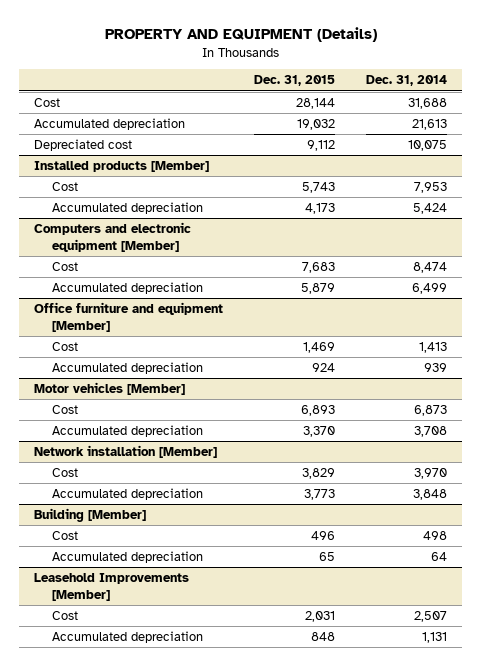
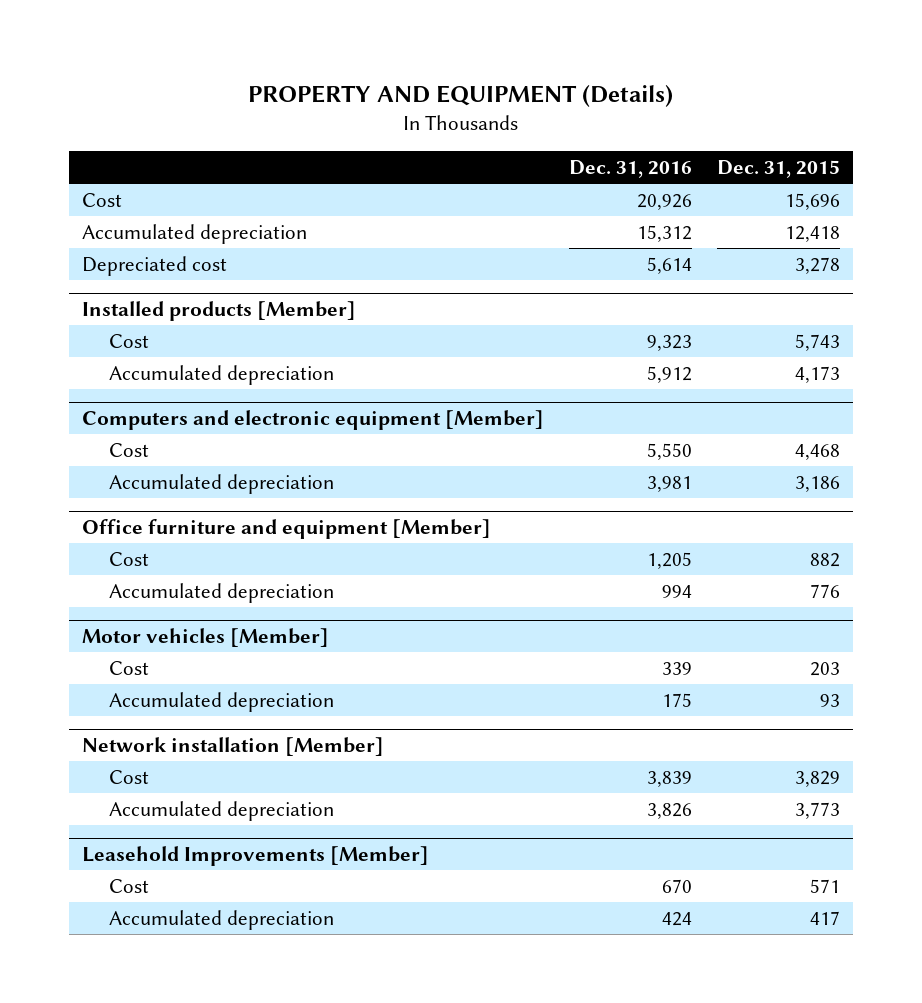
[365,75,447,87] Dec. 31, 2014 -> none
none -> [569,160,693,179] Dec. 31, 2016
[296,98,336,110] 28,144 -> [785,192,841,210] 15,696
[297,119,336,131] 19,032 -> [785,225,841,242] 12,418
[307,140,336,152] 9,112 -> [795,256,841,274] 3,278
[302,262,336,274] 7,683 -> [795,443,841,460] 4,468
[301,283,336,295] 5,879 -> [795,475,841,492] 3,186
[303,342,336,354] 1,469 -> [810,552,841,567] 882
[312,363,336,373] 924 -> [810,583,841,598] 776
[301,405,336,417] 6,893 -> [810,661,841,676] 203
[303,426,336,438] 3,370 -> [820,693,841,707] 93
[34,508,147,523] Building [Member] -> none
[51,531,78,541] Cost -> none
[51,551,203,564] Accumulated depreciation -> none
[305,611,336,623] 2,031 -> [810,878,841,893] 571
[311,632,336,642] 848 -> [810,910,841,925] 417

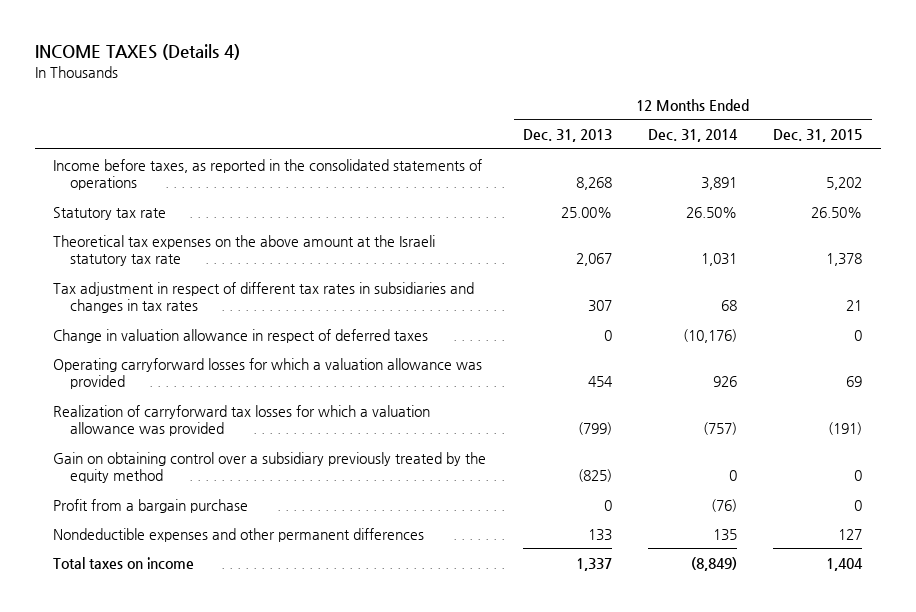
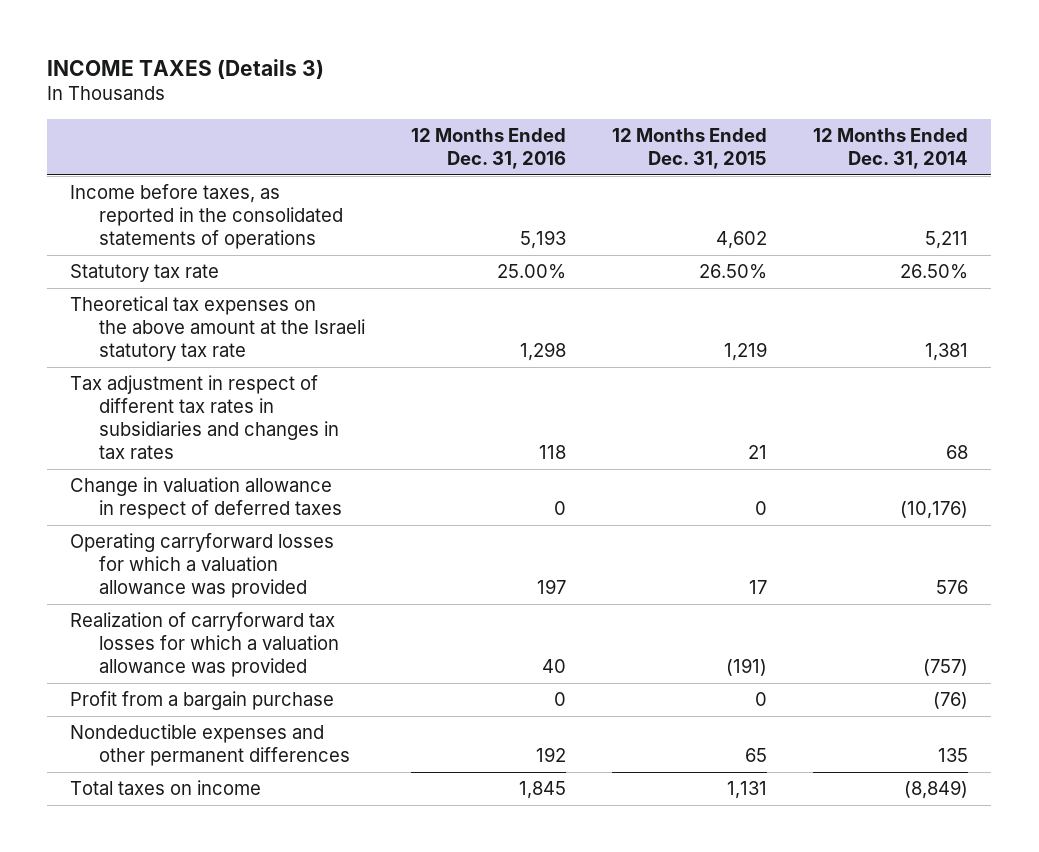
[35,44,241,61] INCOME TAXES (Details 4) -> [47,58,325,79] INCOME TAXES (Details 3)
[522,129,612,143] Dec. 31, 2013 -> none
none -> [410,128,566,169] 12 Months Ended Dec. 31, 2016
[701,177,738,191] 3,891 -> [925,230,969,249] 5,211
[826,177,863,191] 5,202 -> [716,230,768,249] 4,602
[701,253,738,267] 1,031 -> [925,342,969,361] 1,381
[826,253,863,267] 1,378 -> [724,341,768,361] 1,219
[713,376,738,388] 926 -> [936,579,969,594] 576
[846,376,863,388] 69 -> [749,579,768,594] 17
[53,451,487,484] Gain on obtaining control over a subsidiary previously treated by the equity method -> none
[838,528,863,540] 127 -> [745,748,768,763] 65
[826,557,864,571] 1,404 -> [727,781,768,800] 1,131

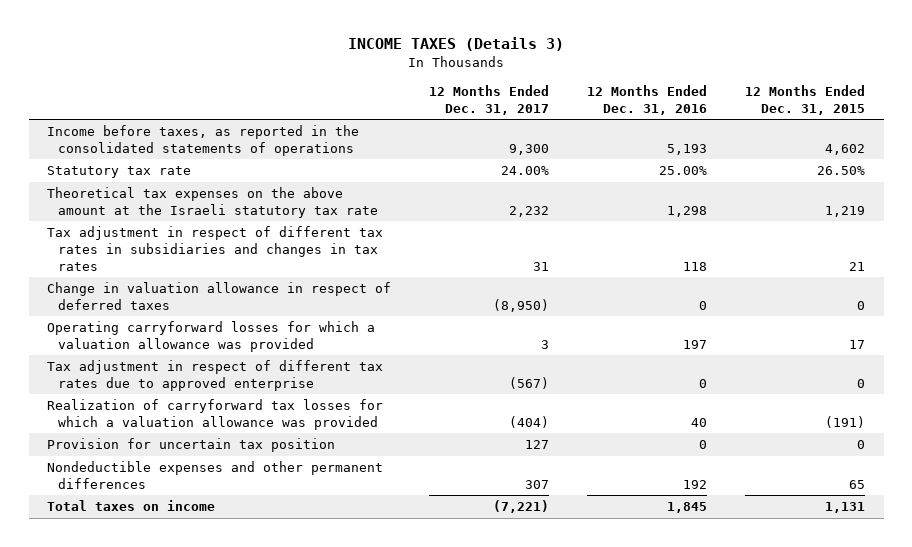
[813,128,969,169] 12 Months Ended Dec. 31, 2014 -> none
none -> [429,85,550,115] 12 Months Ended Dec. 31, 2017
none -> [47,360,384,391] Tax adjustment in respect of different tax rates due to approved enterprise
[70,691,335,711] Profit from a bargain purchase -> none
none -> [47,438,336,453] Provision for uncertain tax position

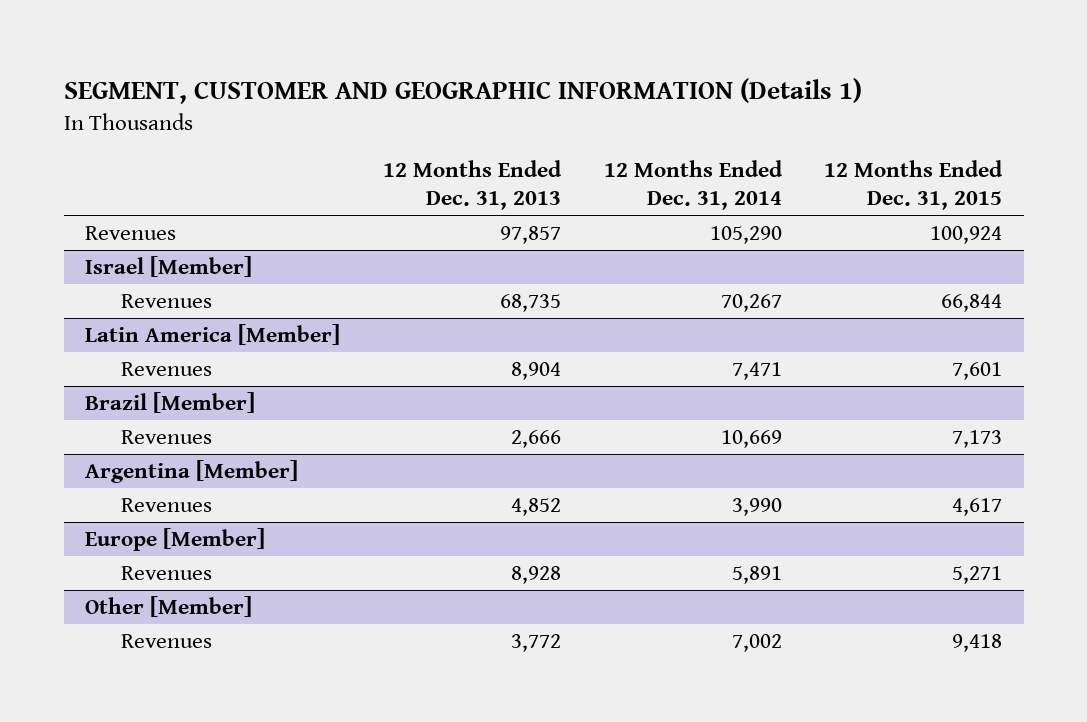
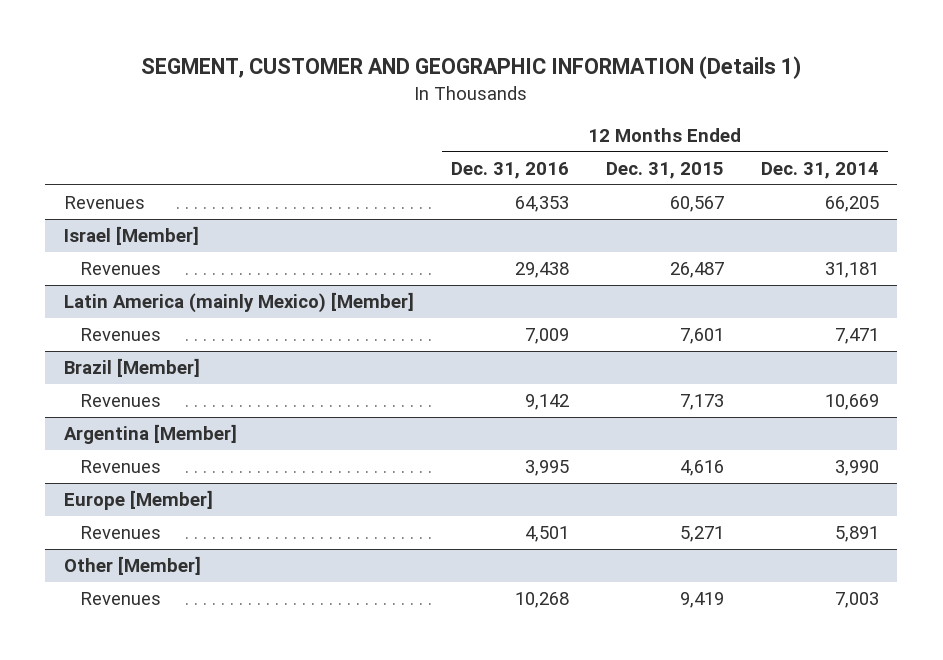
[382,160,562,211] 12 Months Ended Dec. 31, 2013 -> none
none -> [450,161,569,179] Dec. 31, 2016
[709,226,782,245] 105,290 -> [824,196,879,213] 66,205
[930,226,1003,245] 100,924 -> [669,196,724,213] 60,567
[720,294,782,313] 70,267 -> [824,262,879,279] 31,181
[941,294,1003,313] 66,844 -> [669,262,724,279] 26,487
[85,324,341,346] Latin America [Member] -> [63,292,414,314] Latin America (mainly Mexico) [Member]
[952,498,1003,517] 4,617 -> [679,460,724,477] 4,616
[731,634,782,653] 7,002 -> [834,592,879,609] 7,003
[952,634,1003,653] 9,418 -> [679,592,724,609] 9,419

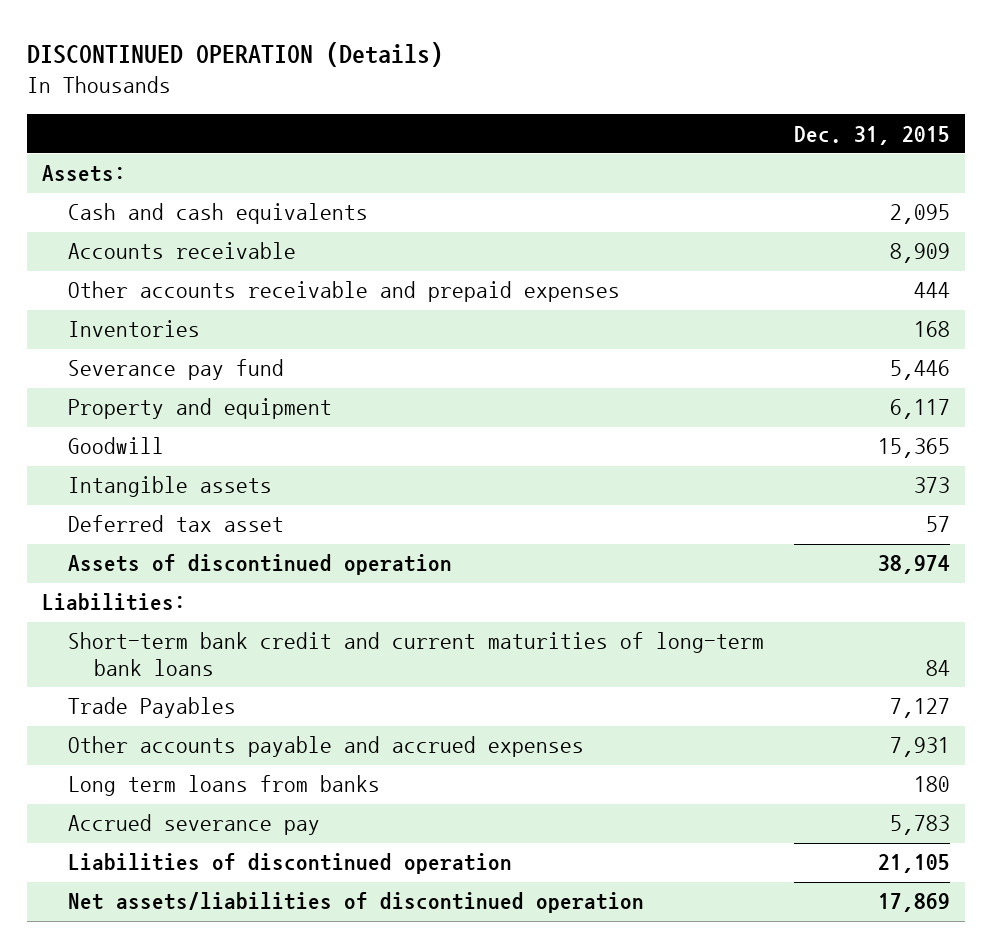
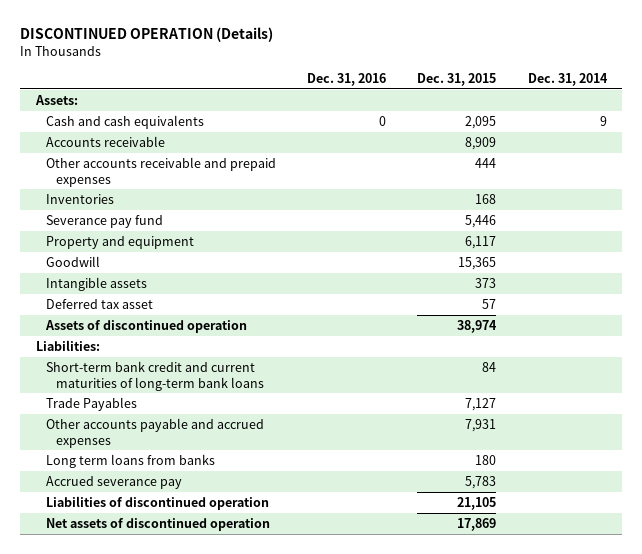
none -> [307,73,387,87] Dec. 31, 2016
none -> [527,73,608,87] Dec. 31, 2014
[67,892,644,914] Net assets/liabilities of discontinued operation -> [45,517,270,531] Net assets of discontinued operation

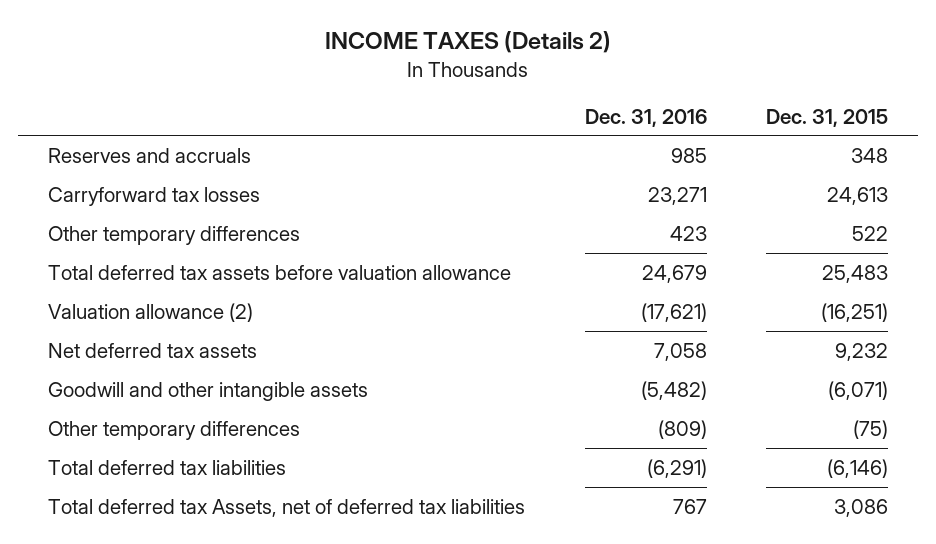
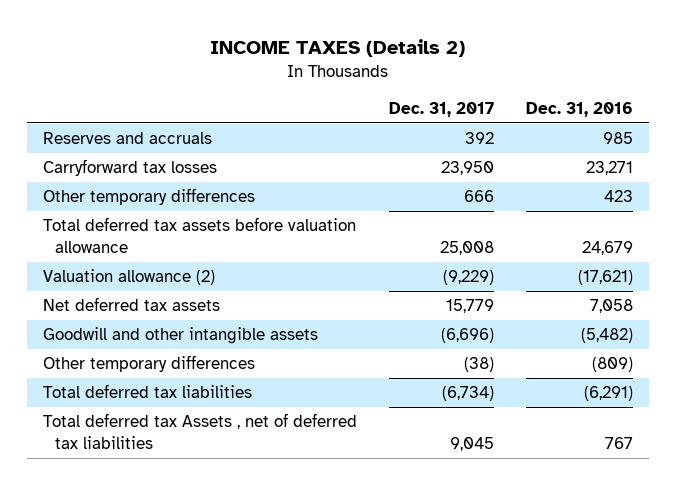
[766,108,889,127] Dec. 31, 2015 -> none
none -> [389,102,495,118] Dec. 31, 2017
[47,498,525,517] Total deferred tax Assets, net of deferred tax liabilities -> [43,413,358,449] Total deferred tax Assets , net of deferred tax liabilities

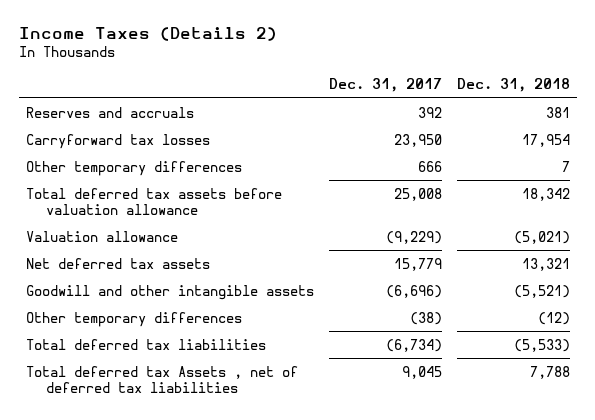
[210,38,466,57] INCOME TAXES (Details 2) -> [18,27,277,42] Income Taxes (Details 2)
[526,102,634,118] Dec. 31, 2016 -> none
none -> [456,78,570,93] Dec. 31, 2018
[43,269,216,286] Valuation allowance (2) -> [25,230,178,242] Valuation allowance

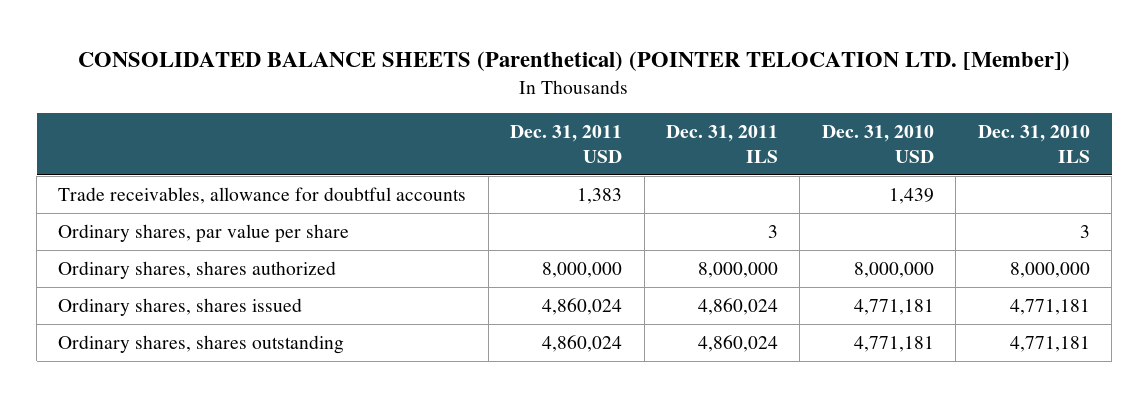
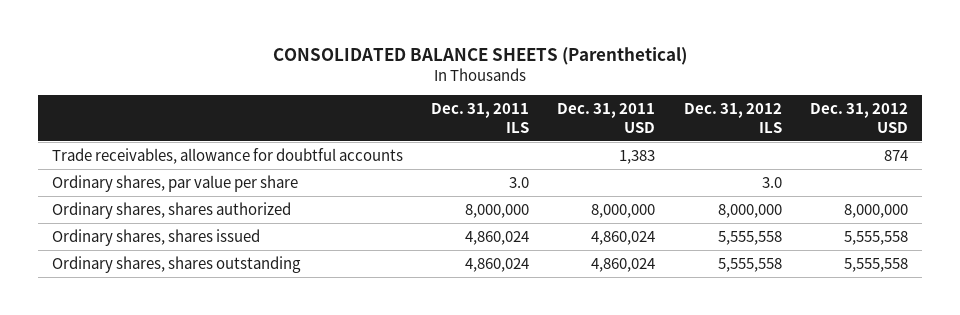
[78,51,1071,72] CONSOLIDATED BALANCE SHEETS (Parenthetical) (POINTER TELOCATION LTD. [Member]) -> [272,46,687,65] CONSOLIDATED BALANCE SHEETS (Parenthetical)
[821,125,934,163] Dec. 31, 2010 USD -> none
[977,125,1090,163] Dec. 31, 2010 ILS -> none
none -> [683,103,782,133] Dec. 31, 2012 ILS
none -> [810,103,909,133] Dec. 31, 2012 USD
[768,225,779,239] 3 -> [509,176,530,188] 3.0

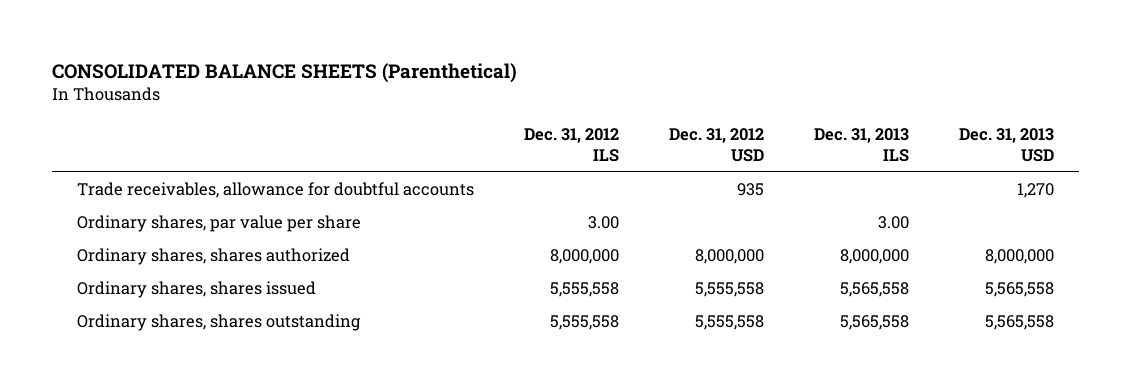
[431,103,530,133] Dec. 31, 2011 ILS -> none
[557,103,656,133] Dec. 31, 2011 USD -> none
none -> [813,127,909,162] Dec. 31, 2013 ILS
none -> [958,127,1054,162] Dec. 31, 2013 USD
[884,149,909,161] 874 -> [736,182,764,196] 935
[761,176,782,188] 3.0 -> [587,215,619,229] 3.00

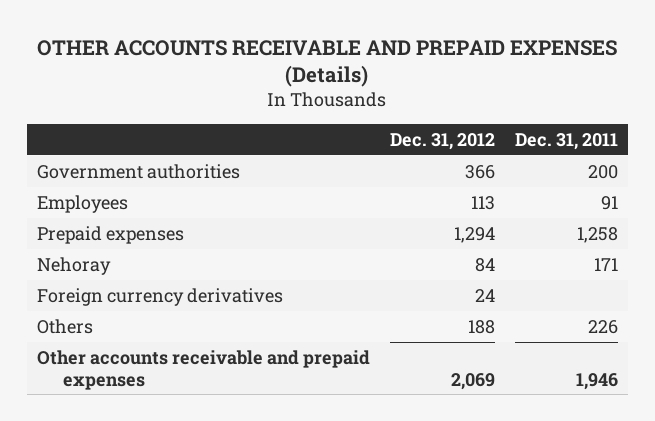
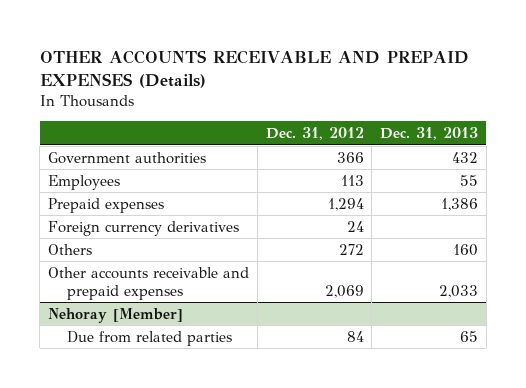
[514,133,618,151] Dec. 31, 2011 -> none
none -> [380,127,479,141] Dec. 31, 2013
[36,256,111,275] Nehoray -> none
[467,319,495,334] 188 -> [338,243,364,255] 272
none -> [48,307,184,323] Nehoray [Member]
none -> [66,330,232,346] Due from related parties

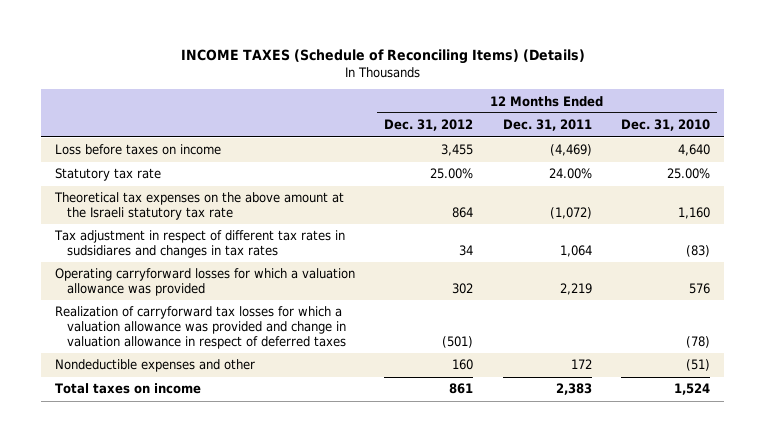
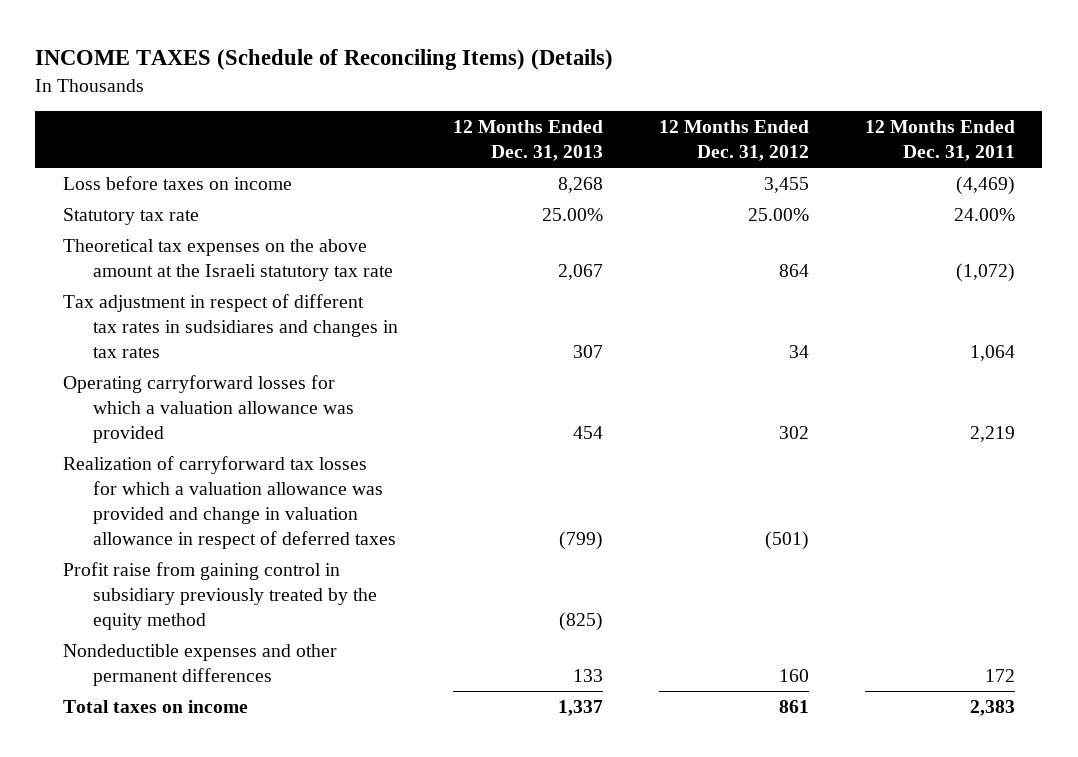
[620,119,710,132] Dec. 31, 2010 -> none
none -> [453,119,604,162] 12 Months Ended Dec. 31, 2013
none -> [62,561,377,631] Profit raise from gaining control in subsidiary previously treated by the equity method
[55,359,256,373] Nondeductible expenses and other -> [62,643,337,686] Nondeductible expenses and other permanent differences

